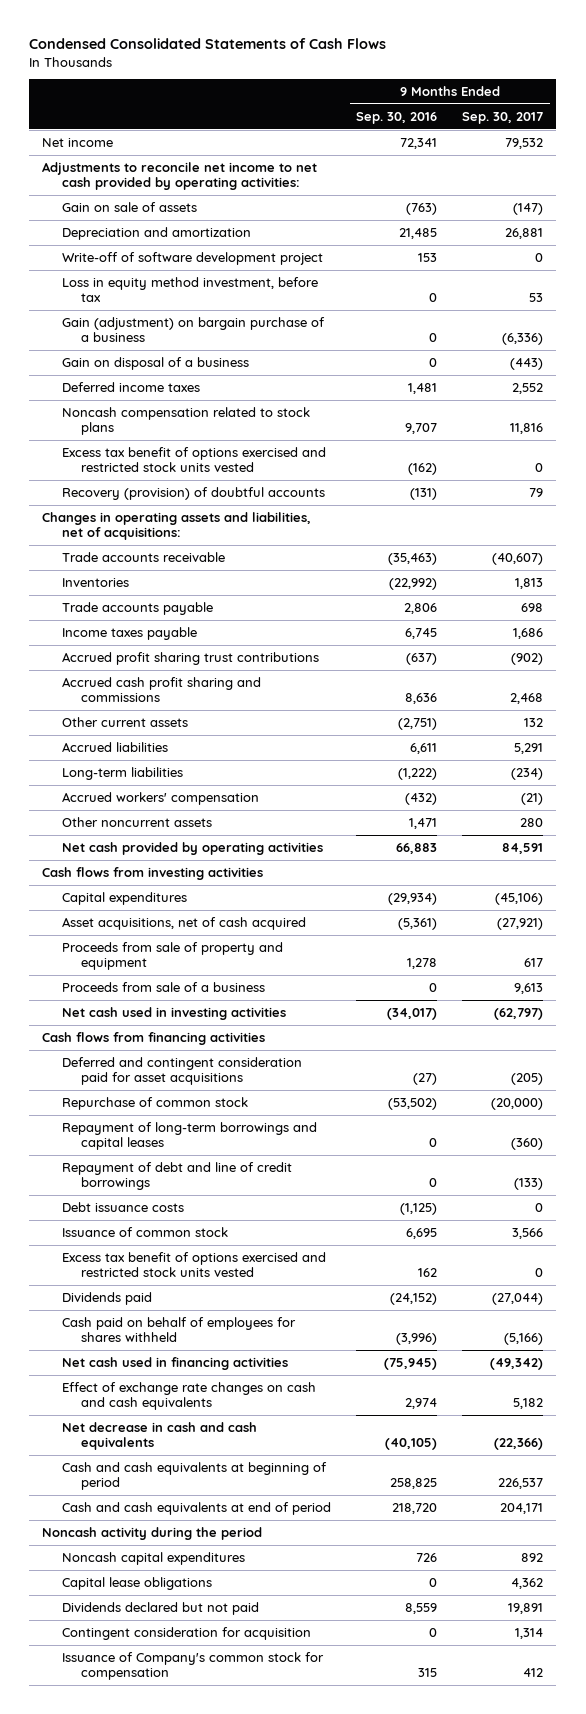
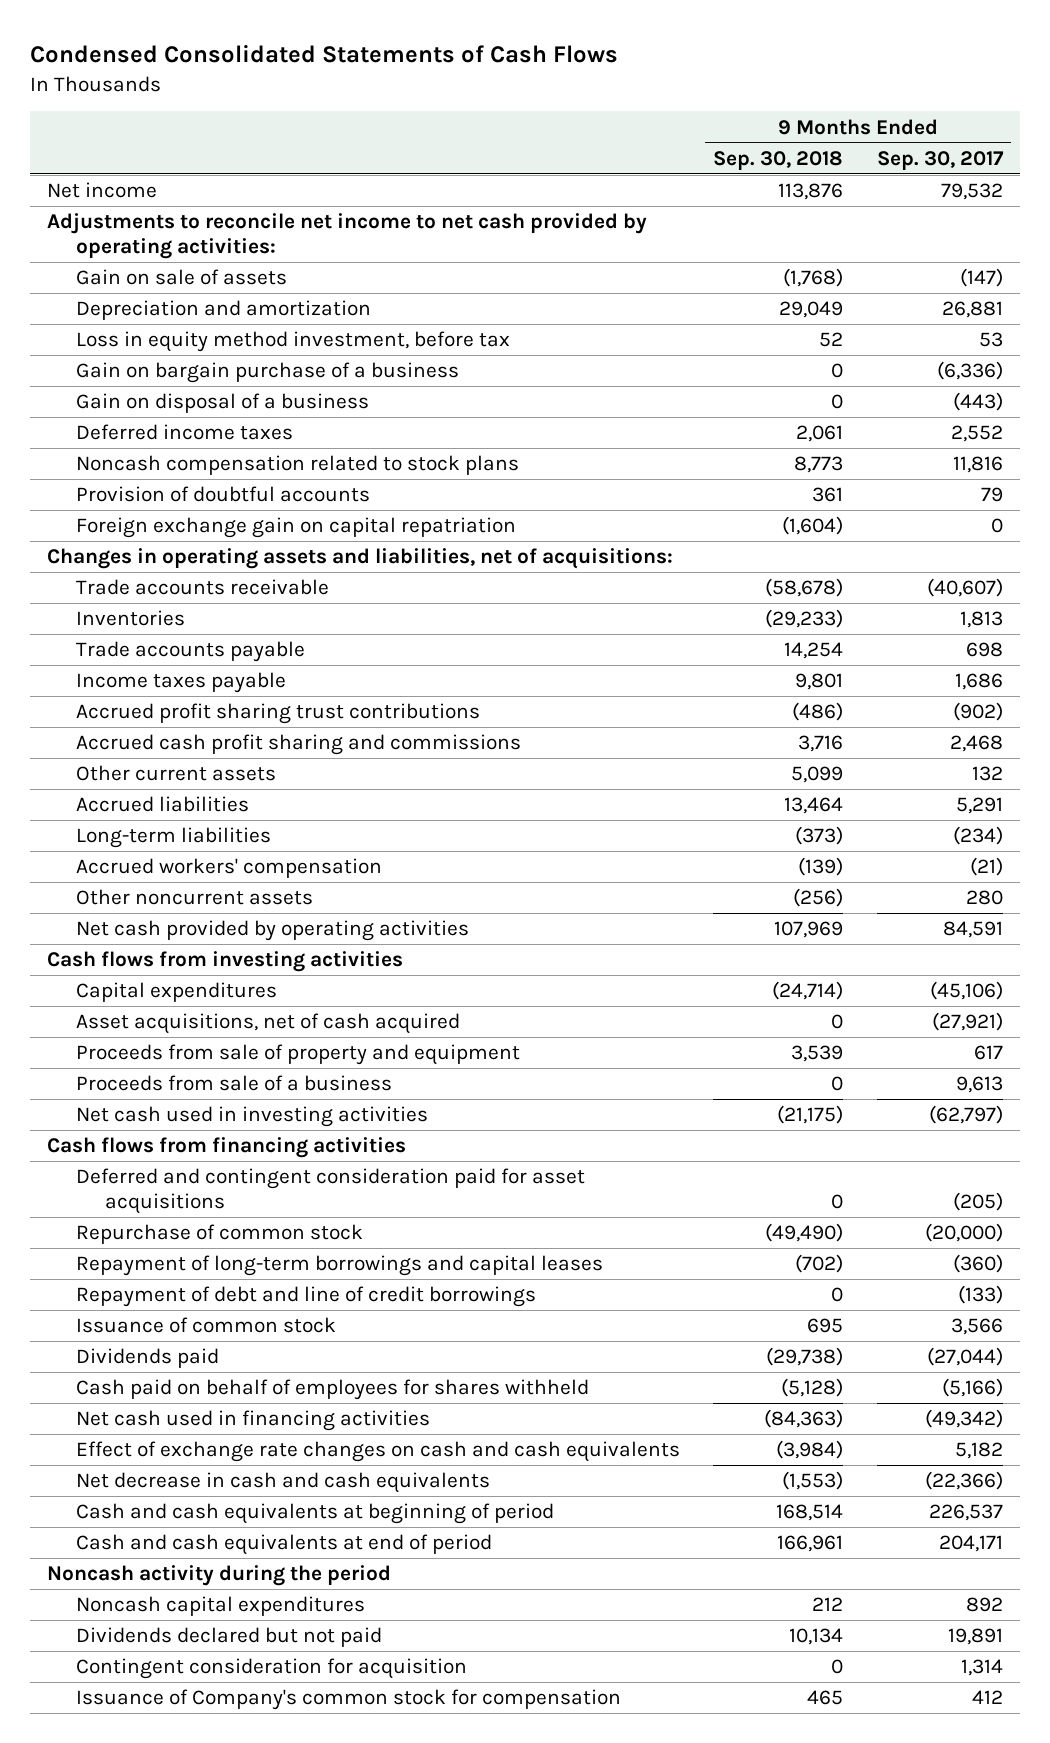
[356,111,438,124] Sep. 30, 2016 -> none
none -> [713,150,844,170] Sep. 30, 2018
[61,251,323,265] Write-off of software development project -> none
[61,316,325,343] Gain (adjustment) on bargain purchase of a business -> [76,362,460,384] Gain on bargain purchase of a business
[61,446,326,473] Excess tax benefit of options exercised and restricted stock units vested -> none
[61,486,325,500] Recovery (provision) of doubtful accounts -> [76,486,371,503] Provision of doubtful accounts
none -> [76,517,517,539] Foreign exchange gain on capital repatriation
[61,1201,184,1212] Debt issuance costs -> none
[61,1251,326,1278] Excess tax benefit of options exercised and restricted stock units vested -> none
[61,1576,212,1590] Capital lease obligations -> none

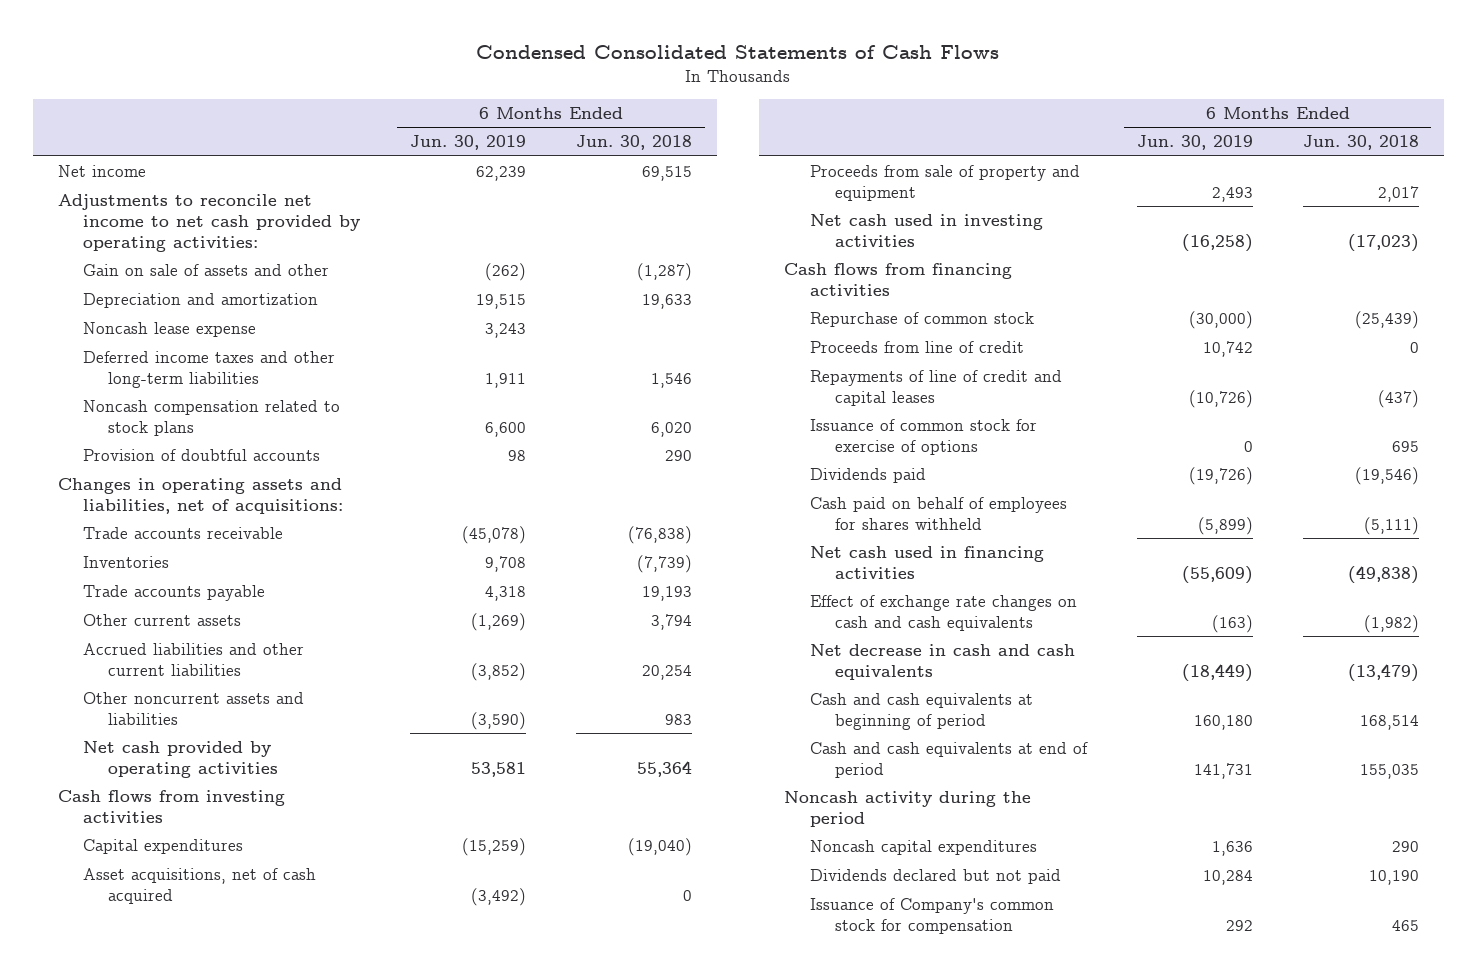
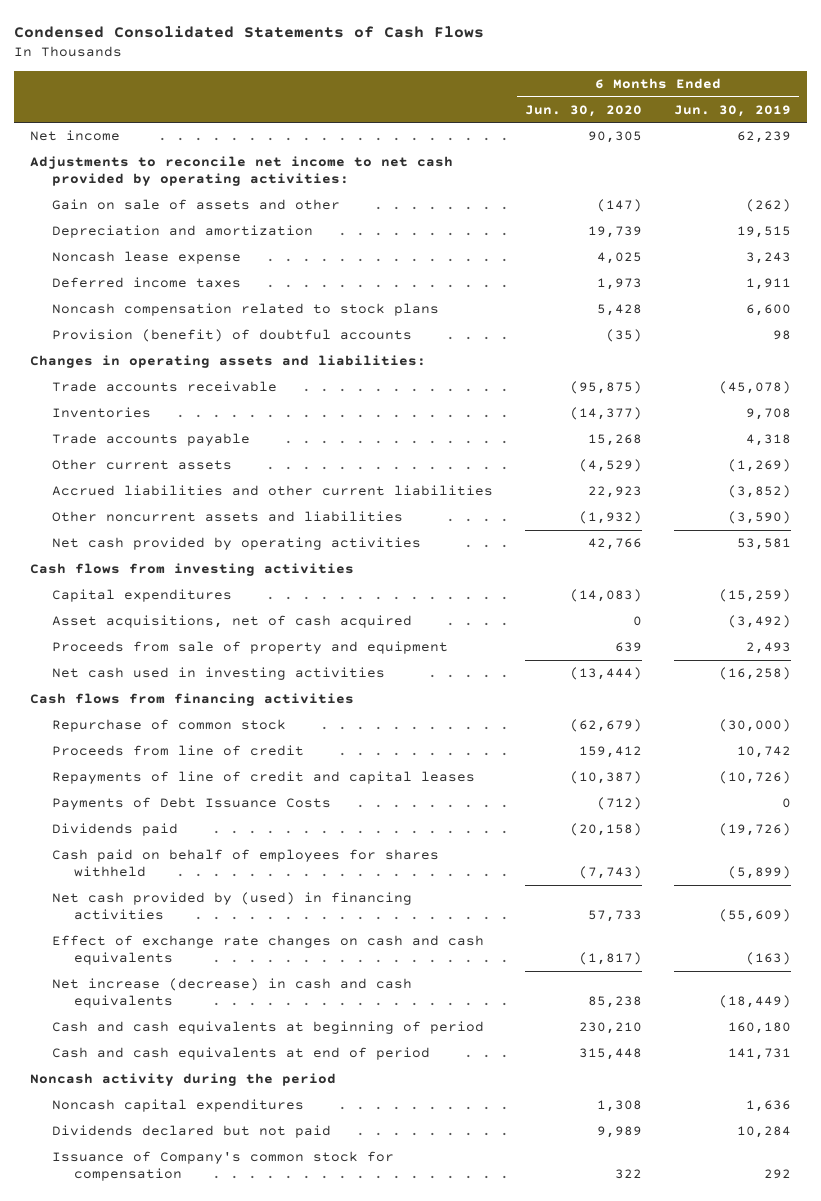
[576,135,693,151] Jun. 30, 2018 -> none
none -> [524,104,642,117] Jun. 30, 2020
[82,351,335,388] Deferred income taxes and other long-term liabilities -> [51,277,241,289] Deferred income taxes
[82,449,320,462] Provision of doubtful accounts -> [51,329,412,343] Provision (benefit) of doubtful accounts
[57,478,343,514] Changes in operating assets and liabilities, net of acquisitions: -> [29,355,426,369] Changes in operating assets and liabilities:
[809,419,1037,455] Issuance of common stock for exercise of options -> none
none -> [51,797,331,811] Payments of Debt Issuance Costs
[809,546,1044,579] Net cash used in financing activities -> [51,892,412,921] Net cash provided by (used) in financing activities
[809,644,1075,680] Net decrease in cash and cash equivalents -> [51,978,412,1009] Net increase (decrease) in cash and cash equivalents

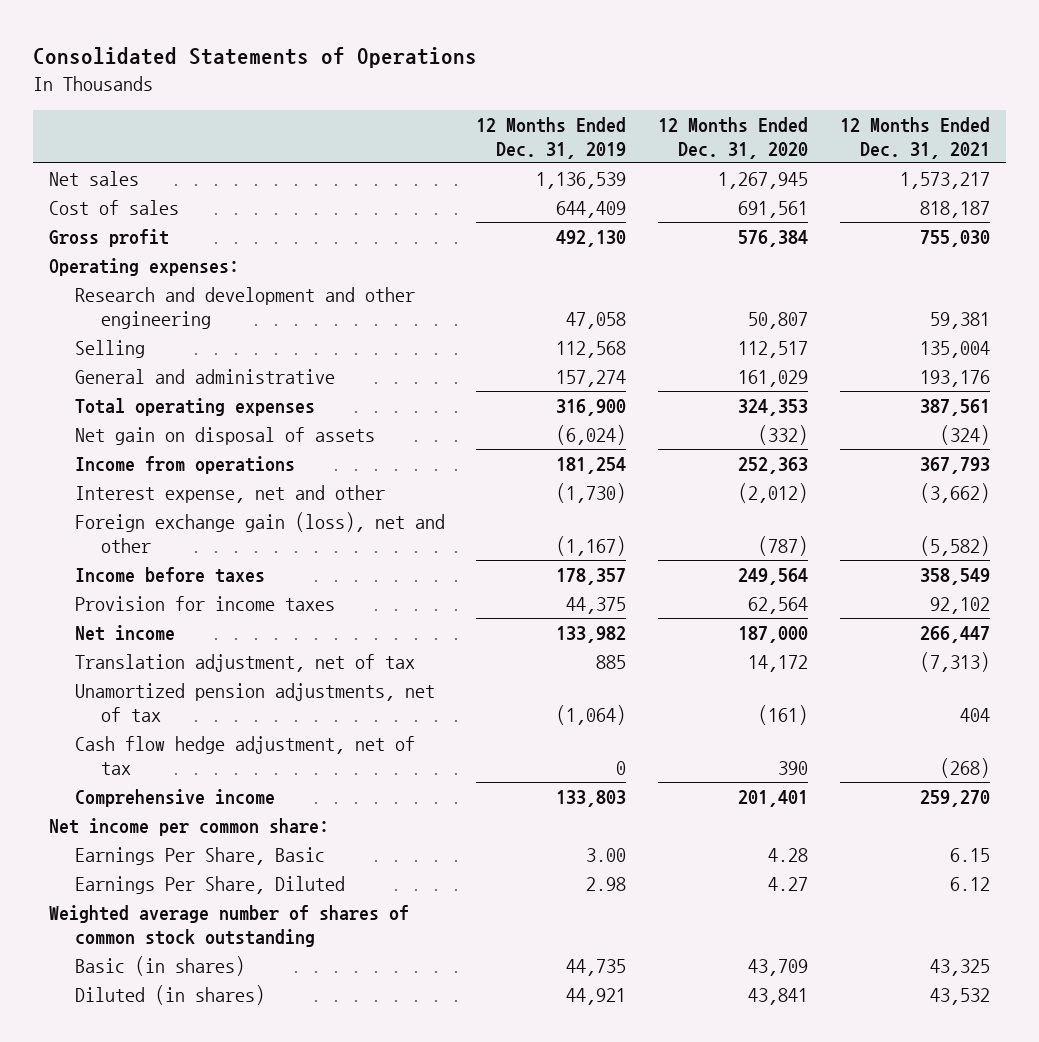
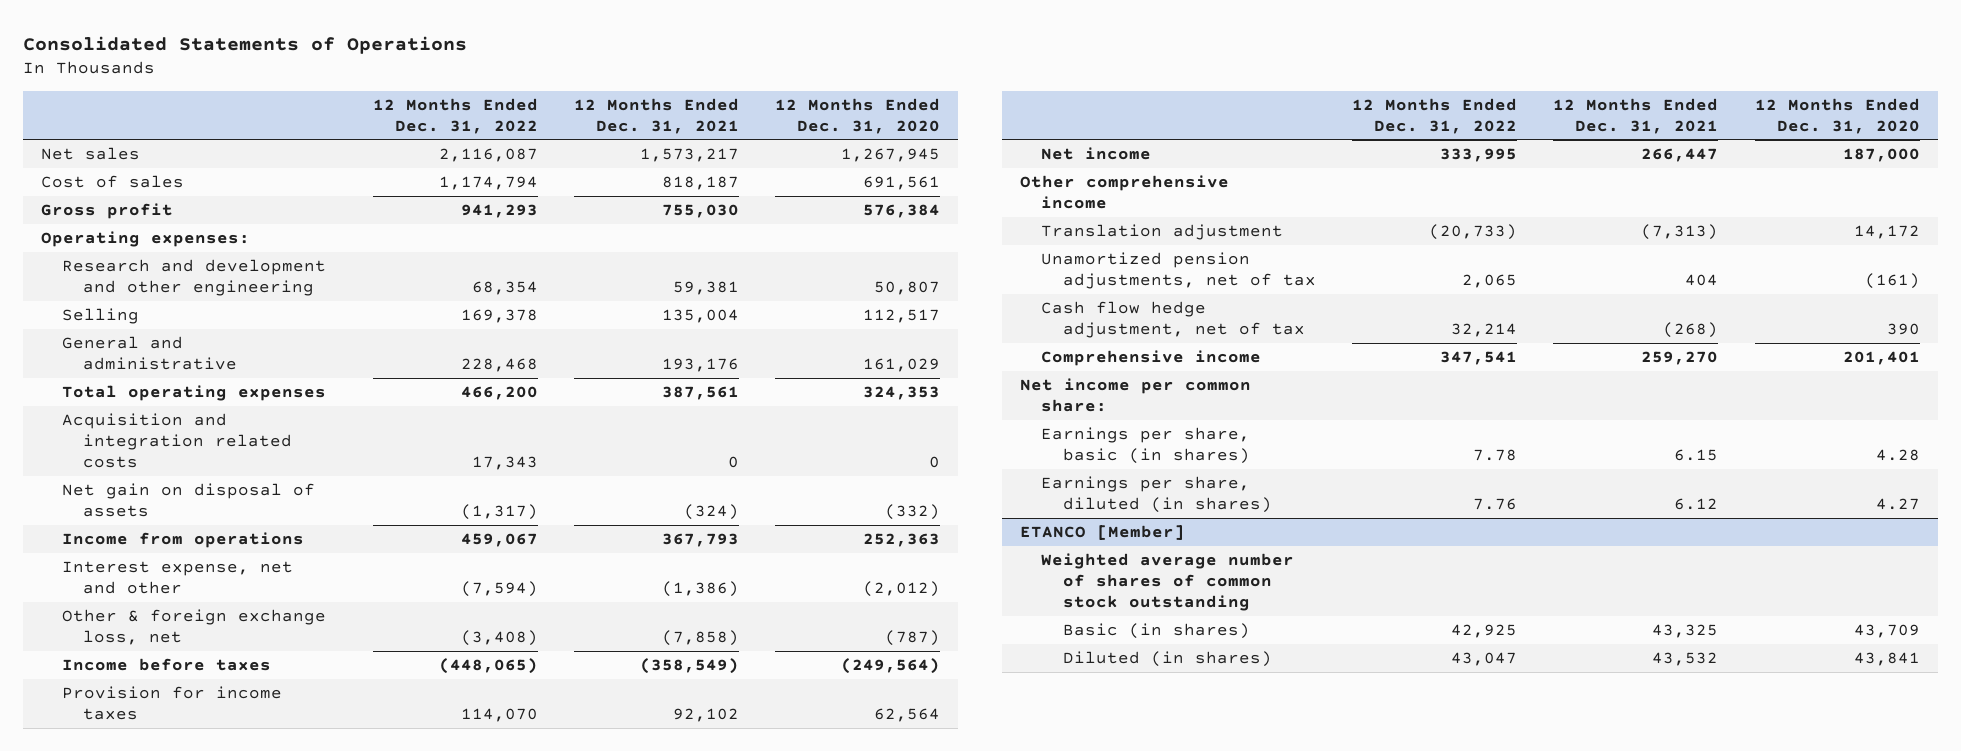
[476,116,627,159] 12 Months Ended Dec. 31, 2019 -> none
none -> [372,97,538,134] 12 Months Ended Dec. 31, 2022
none -> [62,413,293,468] Acquisition and integration related costs
[919,482,990,503] (3,662) -> [662,580,740,597] (1,386)
[74,511,445,553] Foreign exchange gain (loss), net and other -> [62,609,327,645] Other & foreign exchange loss, net
[919,535,990,556] (5,582) -> [662,629,740,646] (7,858)
[738,567,809,585] 249,564 -> [841,658,941,675] (249,564)
[919,567,990,585] 358,549 -> [640,658,740,675] (358,549)
none -> [1020,175,1230,209] Other comprehensive income
[74,653,415,672] Translation adjustment, net of tax -> [1041,224,1284,241] Translation adjustment
[74,846,325,865] Earnings Per Share, Basic -> [1041,427,1251,464] Earnings per share, basic (in shares)
[74,875,345,894] Earnings Per Share, Diluted -> [1041,476,1272,513] Earnings per share, diluted (in shares)
none -> [1020,525,1186,541] ETANCO [Member]

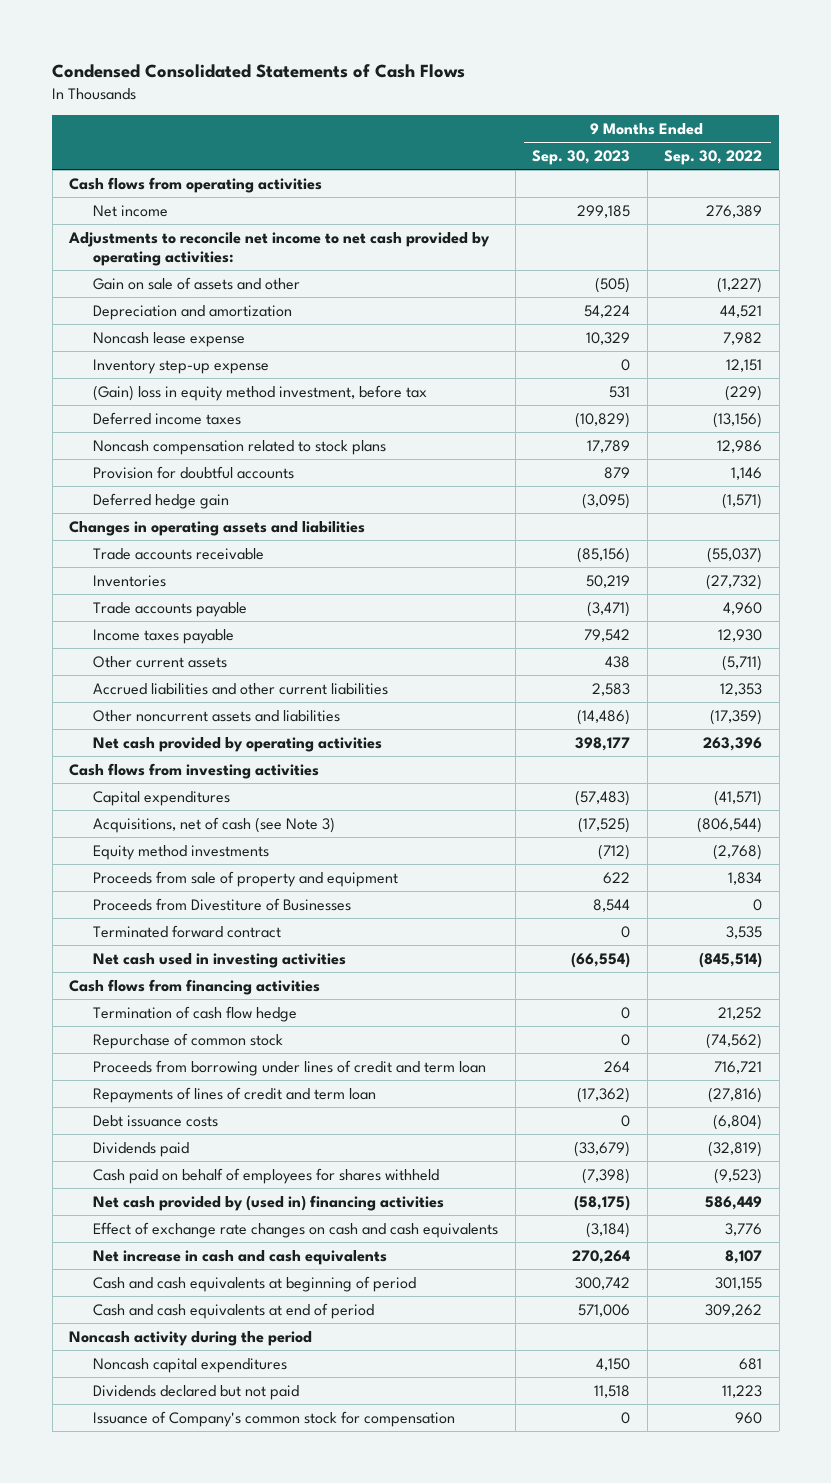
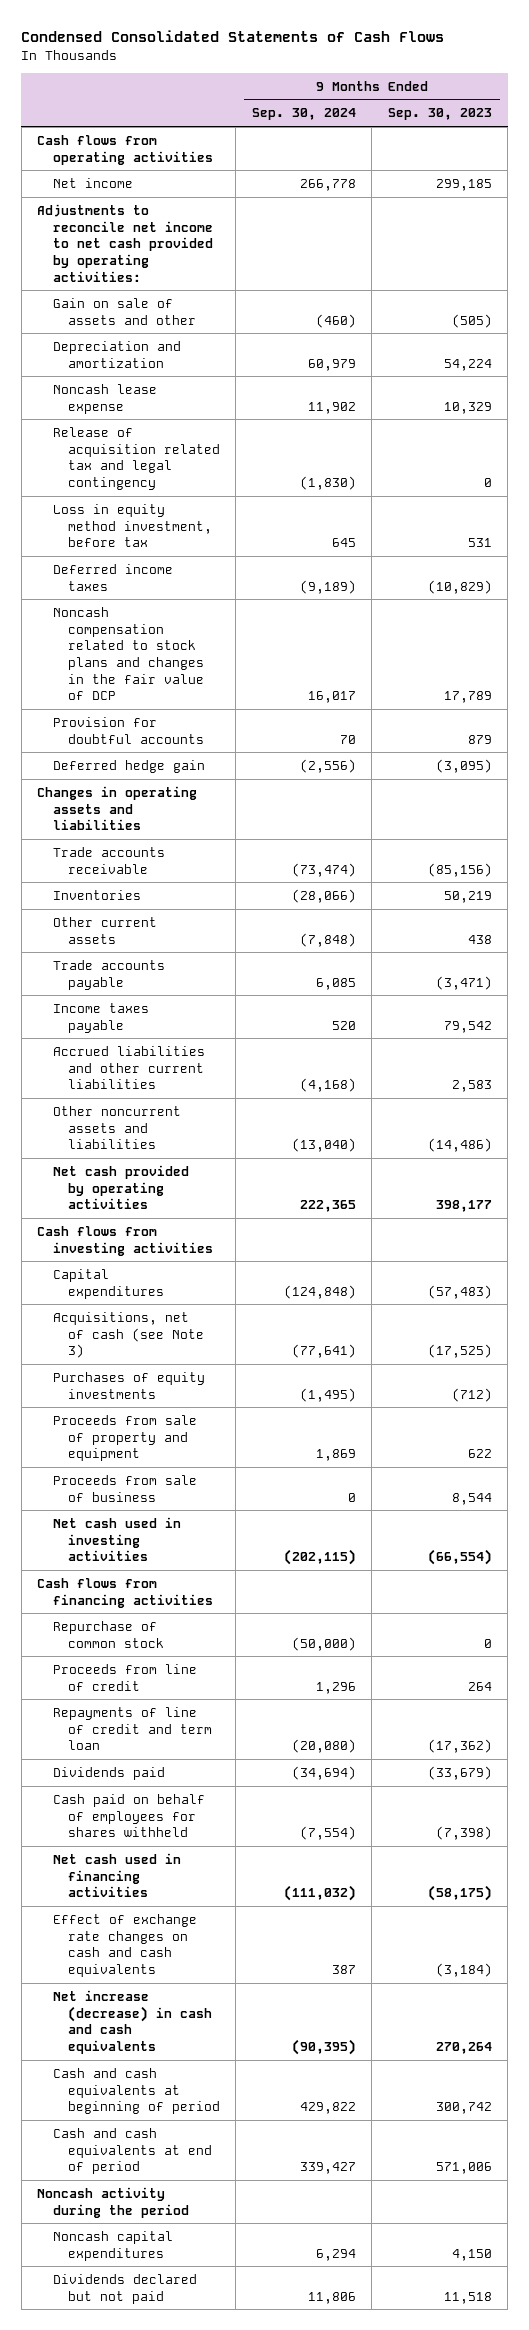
[664,150,763,166] Sep. 30, 2022 -> none
none -> [251,108,356,121] Sep. 30, 2024
[93,358,270,374] Inventory step-up expense -> [52,426,220,491] Release of acquisition related tax and legal contingency
[93,384,428,401] (Gain) loss in equity method investment, before tax -> [52,503,212,548] Loss in equity method investment, before tax
[93,439,387,455] Noncash compensation related to stock plans -> [52,606,204,701] Noncash compensation related to stock plans and changes in the fair value of DCP
[93,655,228,668] Other current assets -> [52,916,157,944] Other current assets
[93,844,270,860] Equity method investments -> [52,1371,205,1399] Purchases of equity investments
[93,924,282,938] Terminated forward contract -> none
[93,897,352,911] Proceeds from Divestiture of Businesses -> [52,1474,197,1502] Proceeds from sale of business
[93,1005,298,1022] Termination of cash flow hedge -> none
[93,1114,219,1127] Debt issuance costs -> none
[93,1059,487,1076] Proceeds from borrowing under lines of credit and term loan -> [52,1663,197,1691] Proceeds from line of credit
[93,1086,377,1103] Repayments of lines of credit and term loan -> [52,1706,212,1751] Repayments of line of credit and term loan
[93,1194,445,1211] Net cash provided by (used in) financing activities -> [52,1852,181,1898] Net cash used in financing activities
[93,1249,388,1265] Net increase in cash and cash equivalents -> [52,1989,212,2055] Net increase (decrease) in cash and cash equivalents
[93,1410,456,1427] Issuance of Company's common stock for compensation -> none

